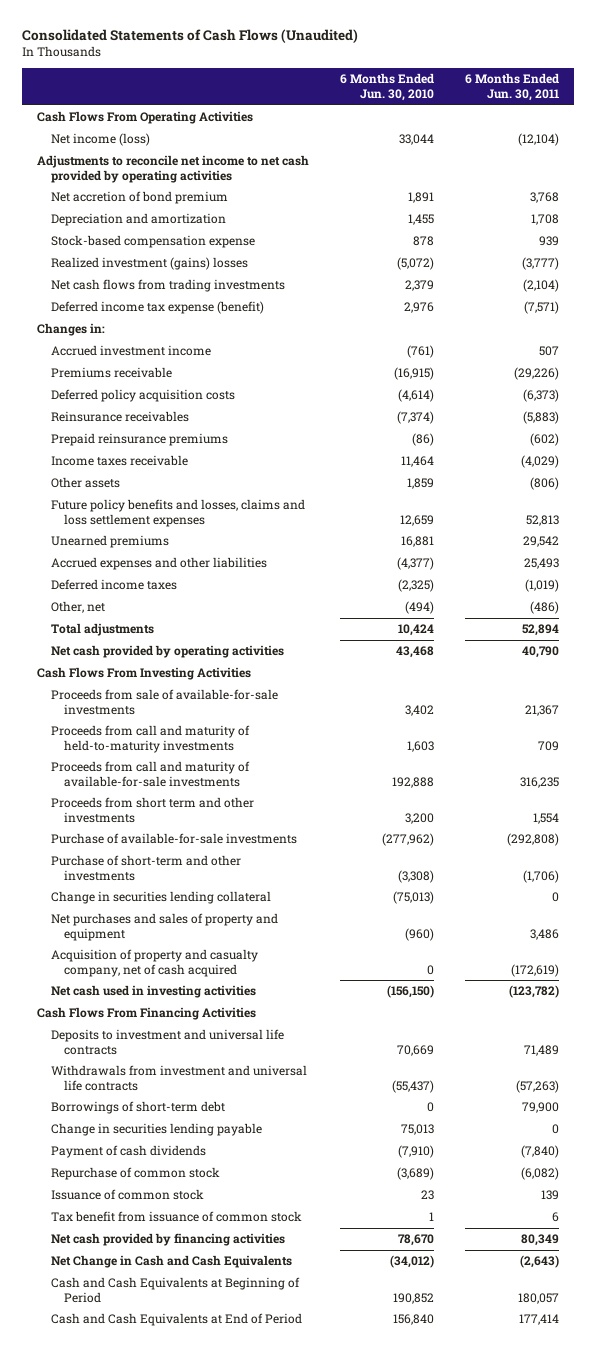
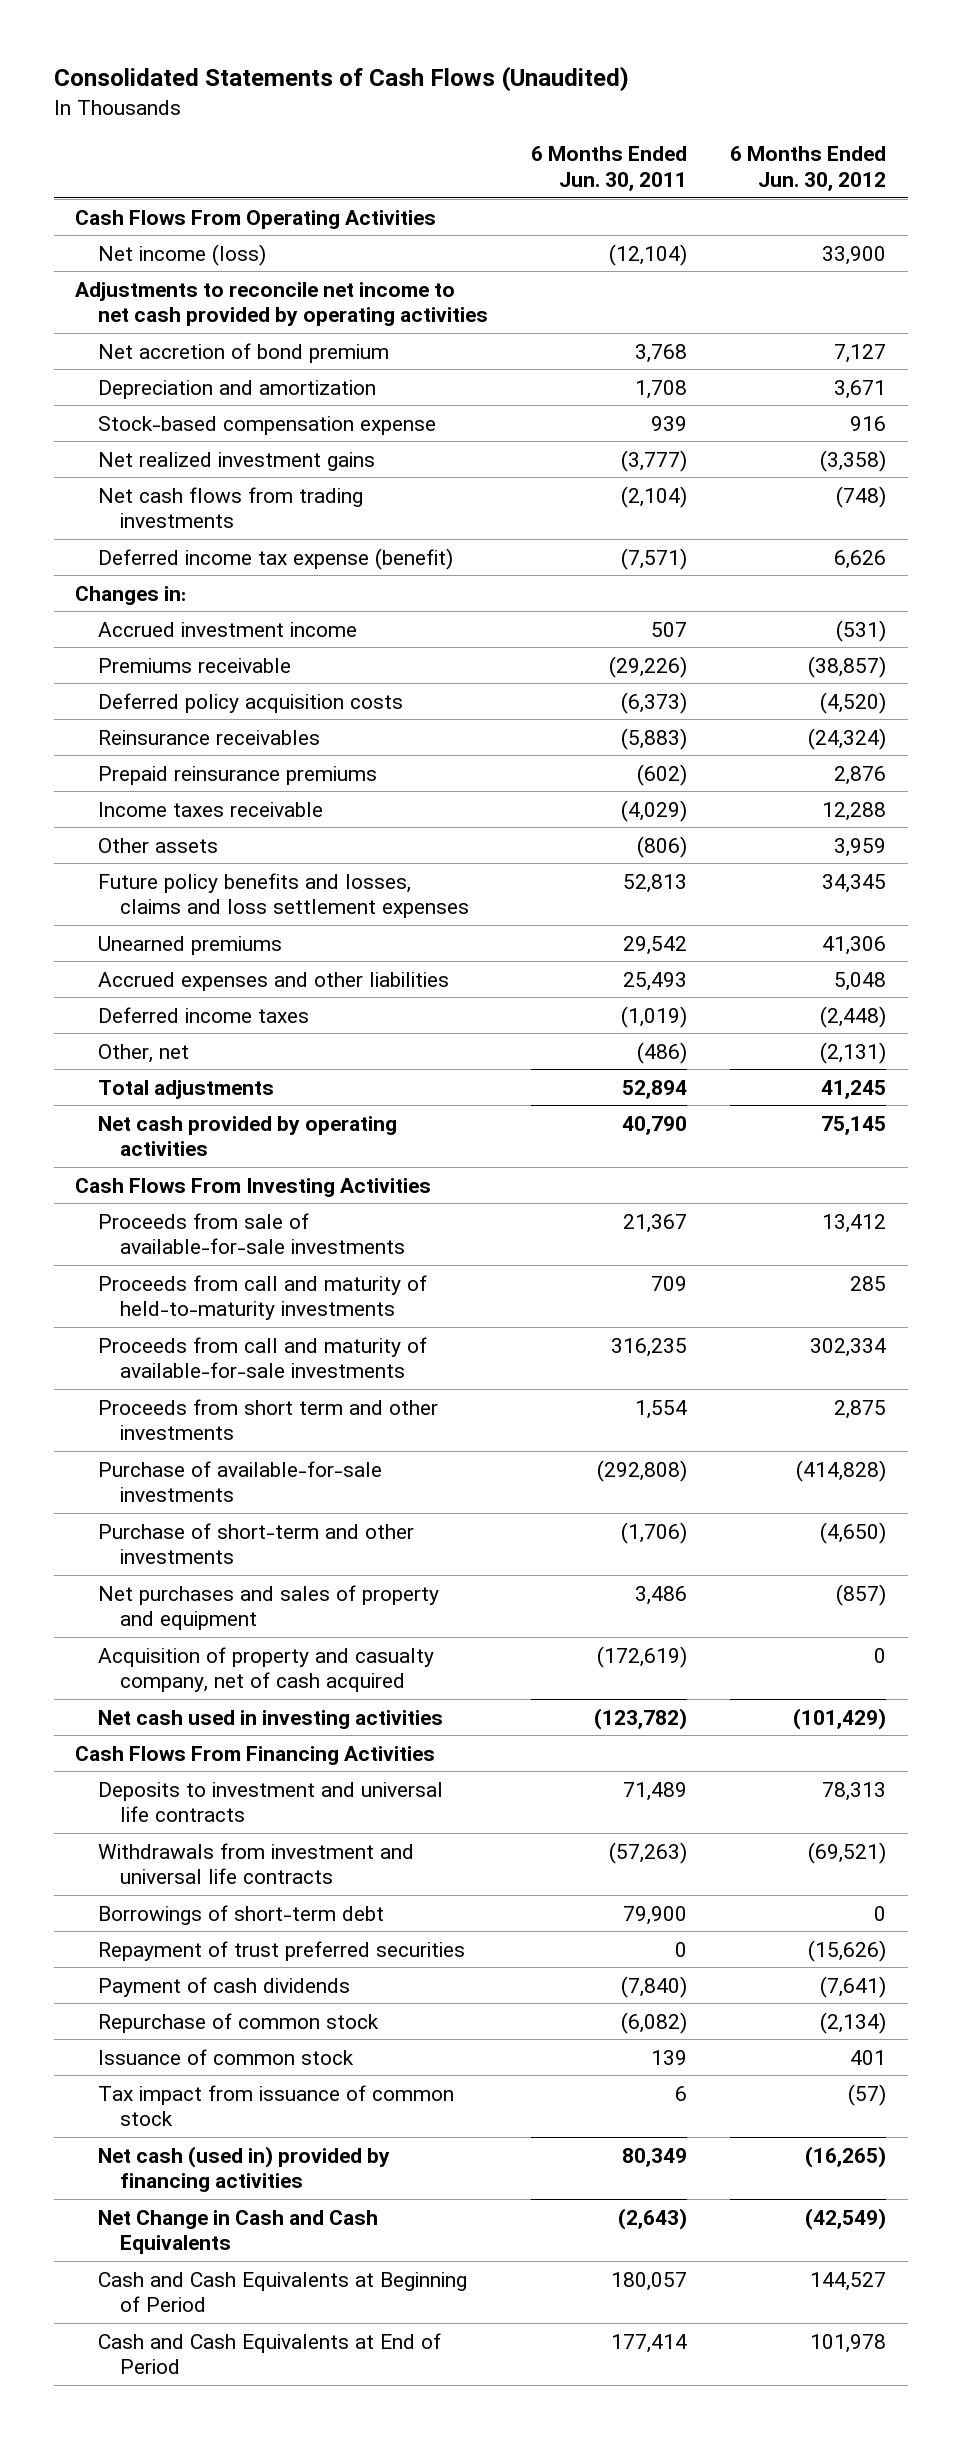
[340,73,435,101] 6 Months Ended Jun. 30, 2010 -> none
none -> [729,146,886,191] 6 Months Ended Jun. 30, 2012
[50,257,248,271] Realized investment (gains) losses -> [97,451,375,471] Net realized investment gains
[50,891,271,905] Change in securities lending collateral -> none
[50,1123,262,1137] Change in securities lending payable -> none
none -> [97,1940,465,1961] Repayment of trust preferred securities
[50,1211,302,1223] Tax benefit from issuance of common stock -> [97,2084,454,2127] Tax impact from issuance of common stock
[50,1233,285,1247] Net cash provided by financing activities -> [97,2145,390,2193] Net cash (used in) provided by financing activities

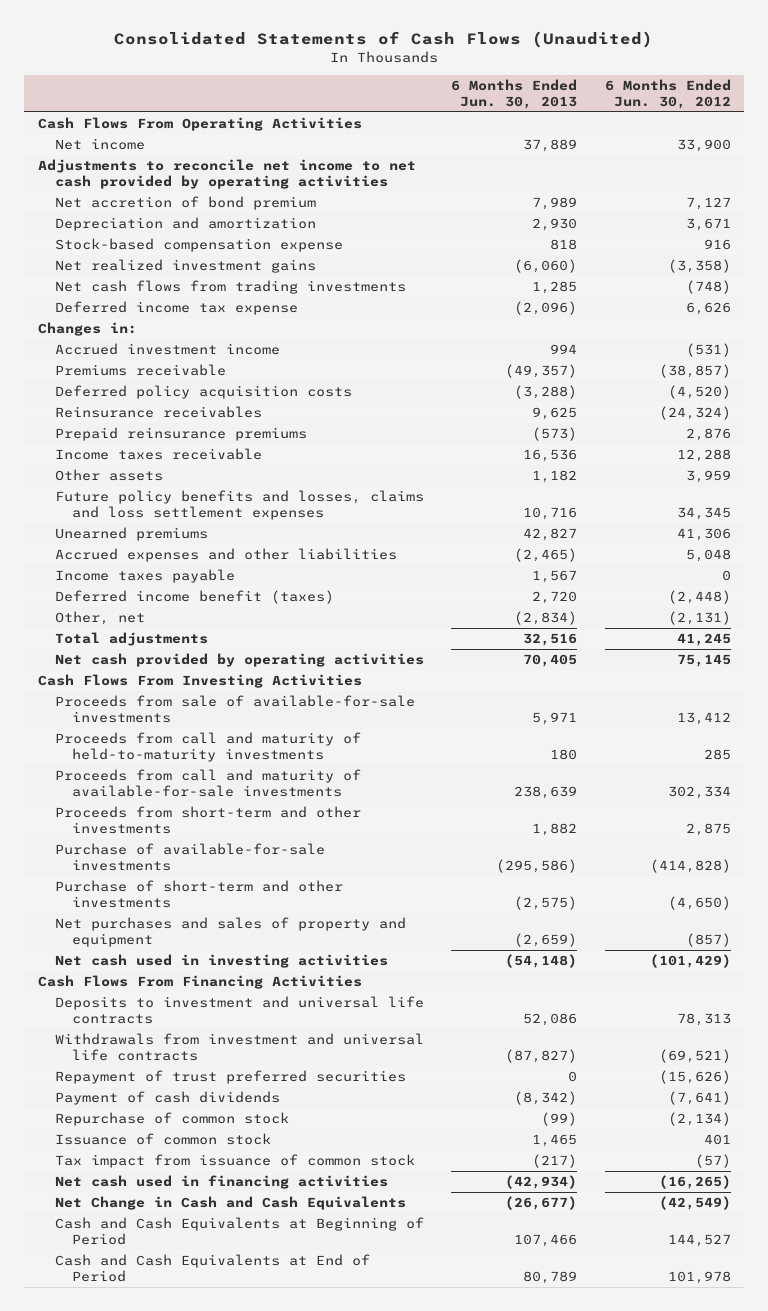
[530,146,687,191] 6 Months Ended Jun. 30, 2011 -> none
none -> [451,78,578,109] 6 Months Ended Jun. 30, 2013
[97,243,266,266] Net income (loss) -> [54,138,145,151] Net income
[97,547,453,570] Deferred income tax expense (benefit) -> [54,301,298,316] Deferred income tax expense
none -> [54,569,235,584] Income taxes payable
[97,1006,309,1023] Deferred income taxes -> [54,590,334,605] Deferred income benefit (taxes)
[97,1398,438,1441] Proceeds from short term and other investments -> [54,806,361,835] Proceeds from short-term and other investments
[97,1646,434,1693] Acquisition of property and casualty company, net of cash acquired -> none
[97,1904,384,1925] Borrowings of short-term debt -> none
[97,2145,390,2193] Net cash (used in) provided by financing activities -> [54,1175,388,1190] Net cash used in financing activities

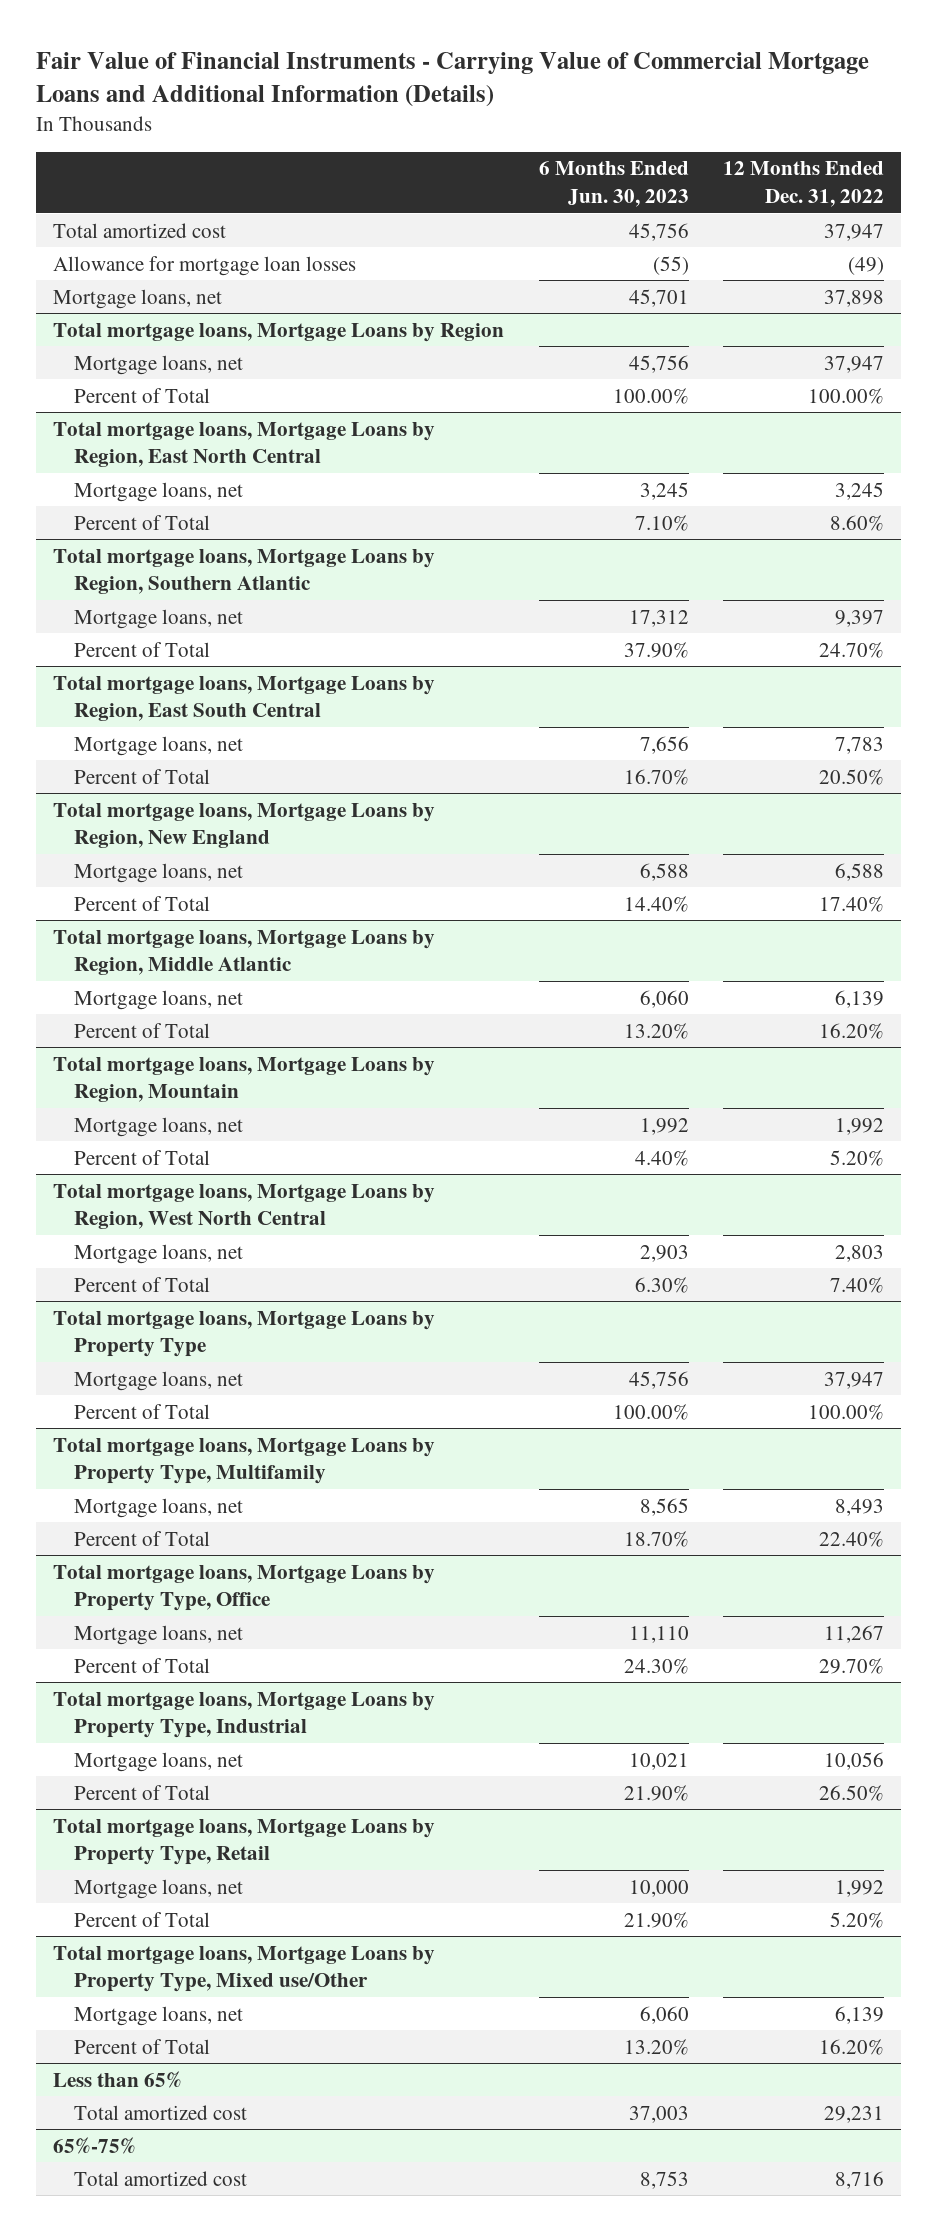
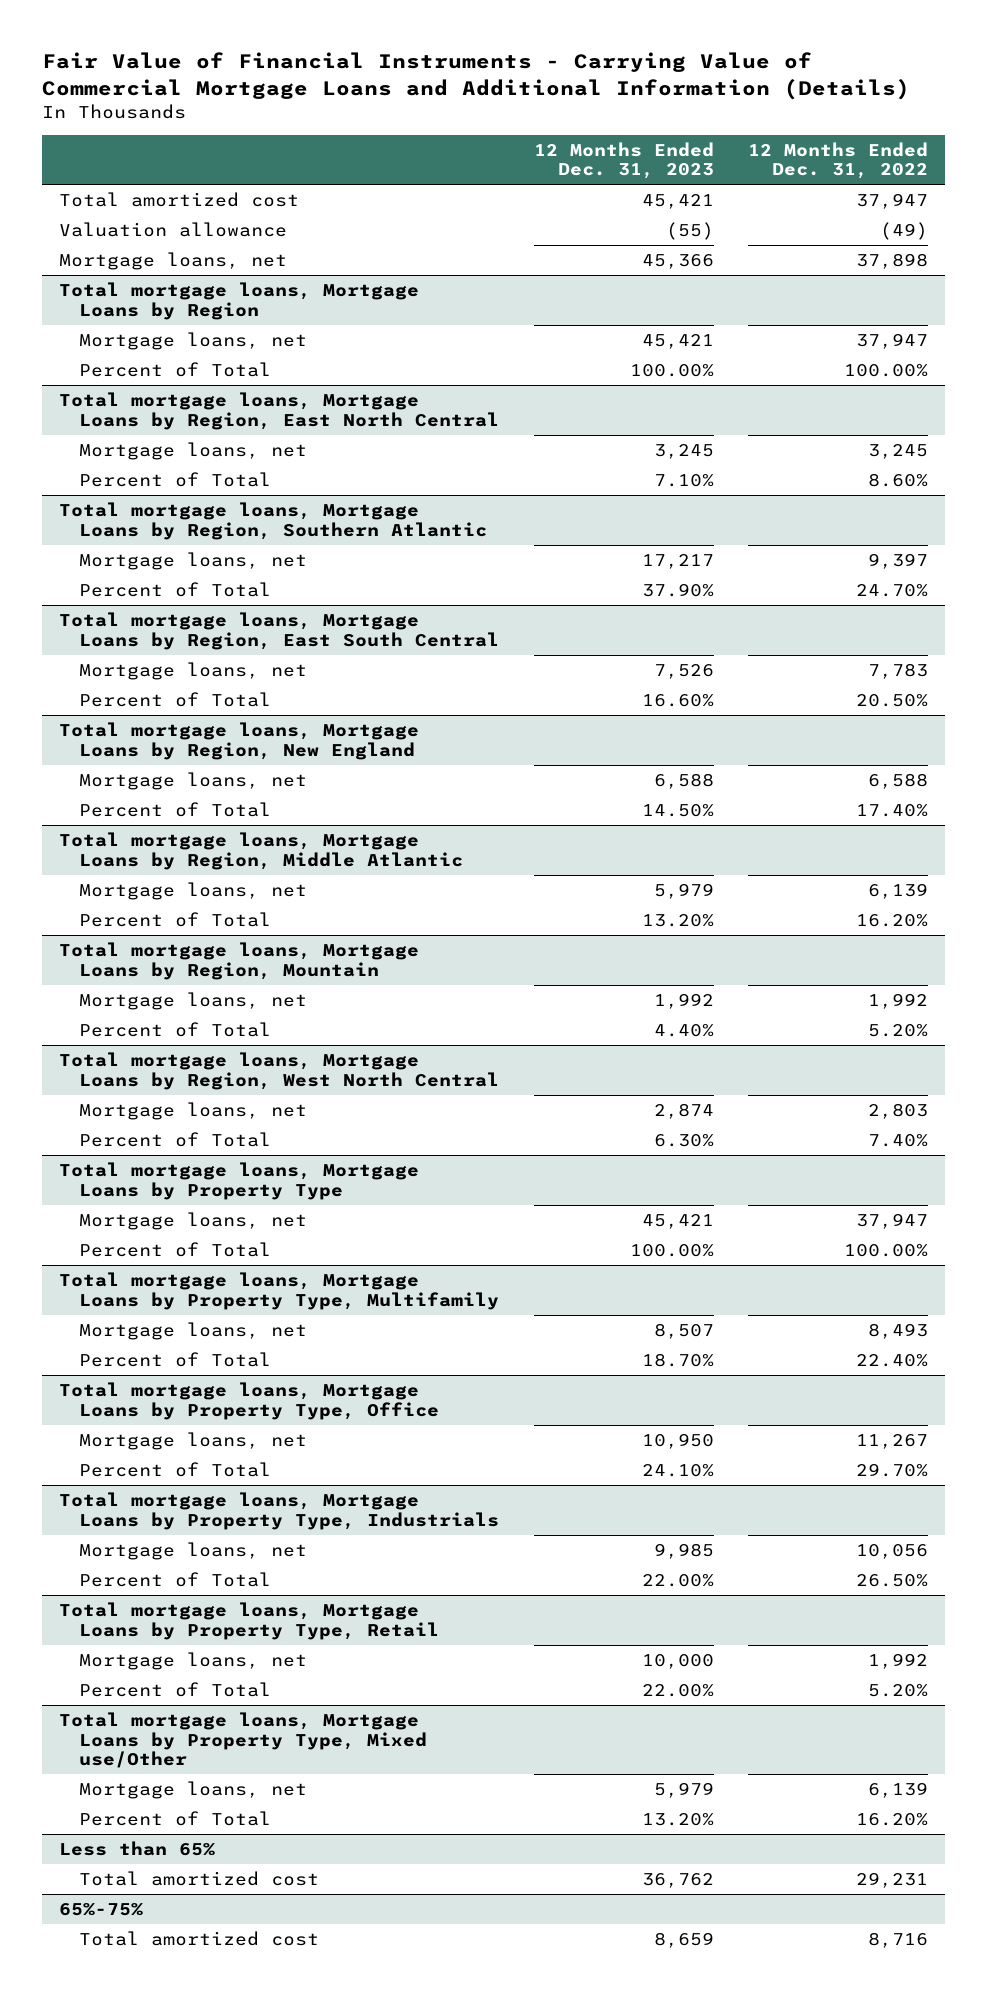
[538,161,689,207] 6 Months Ended Jun. 30, 2023 -> none
none -> [533,141,714,180] 12 Months Ended Dec. 31, 2023
[53,255,357,276] Allowance for mortgage loan losses -> [59,221,288,237] Valuation allowance
[53,1691,436,1739] Total mortgage loans, Mortgage Loans by Property Type, Industrial -> [59,1491,500,1530] Total mortgage loans, Mortgage Loans by Property Type, Industrials

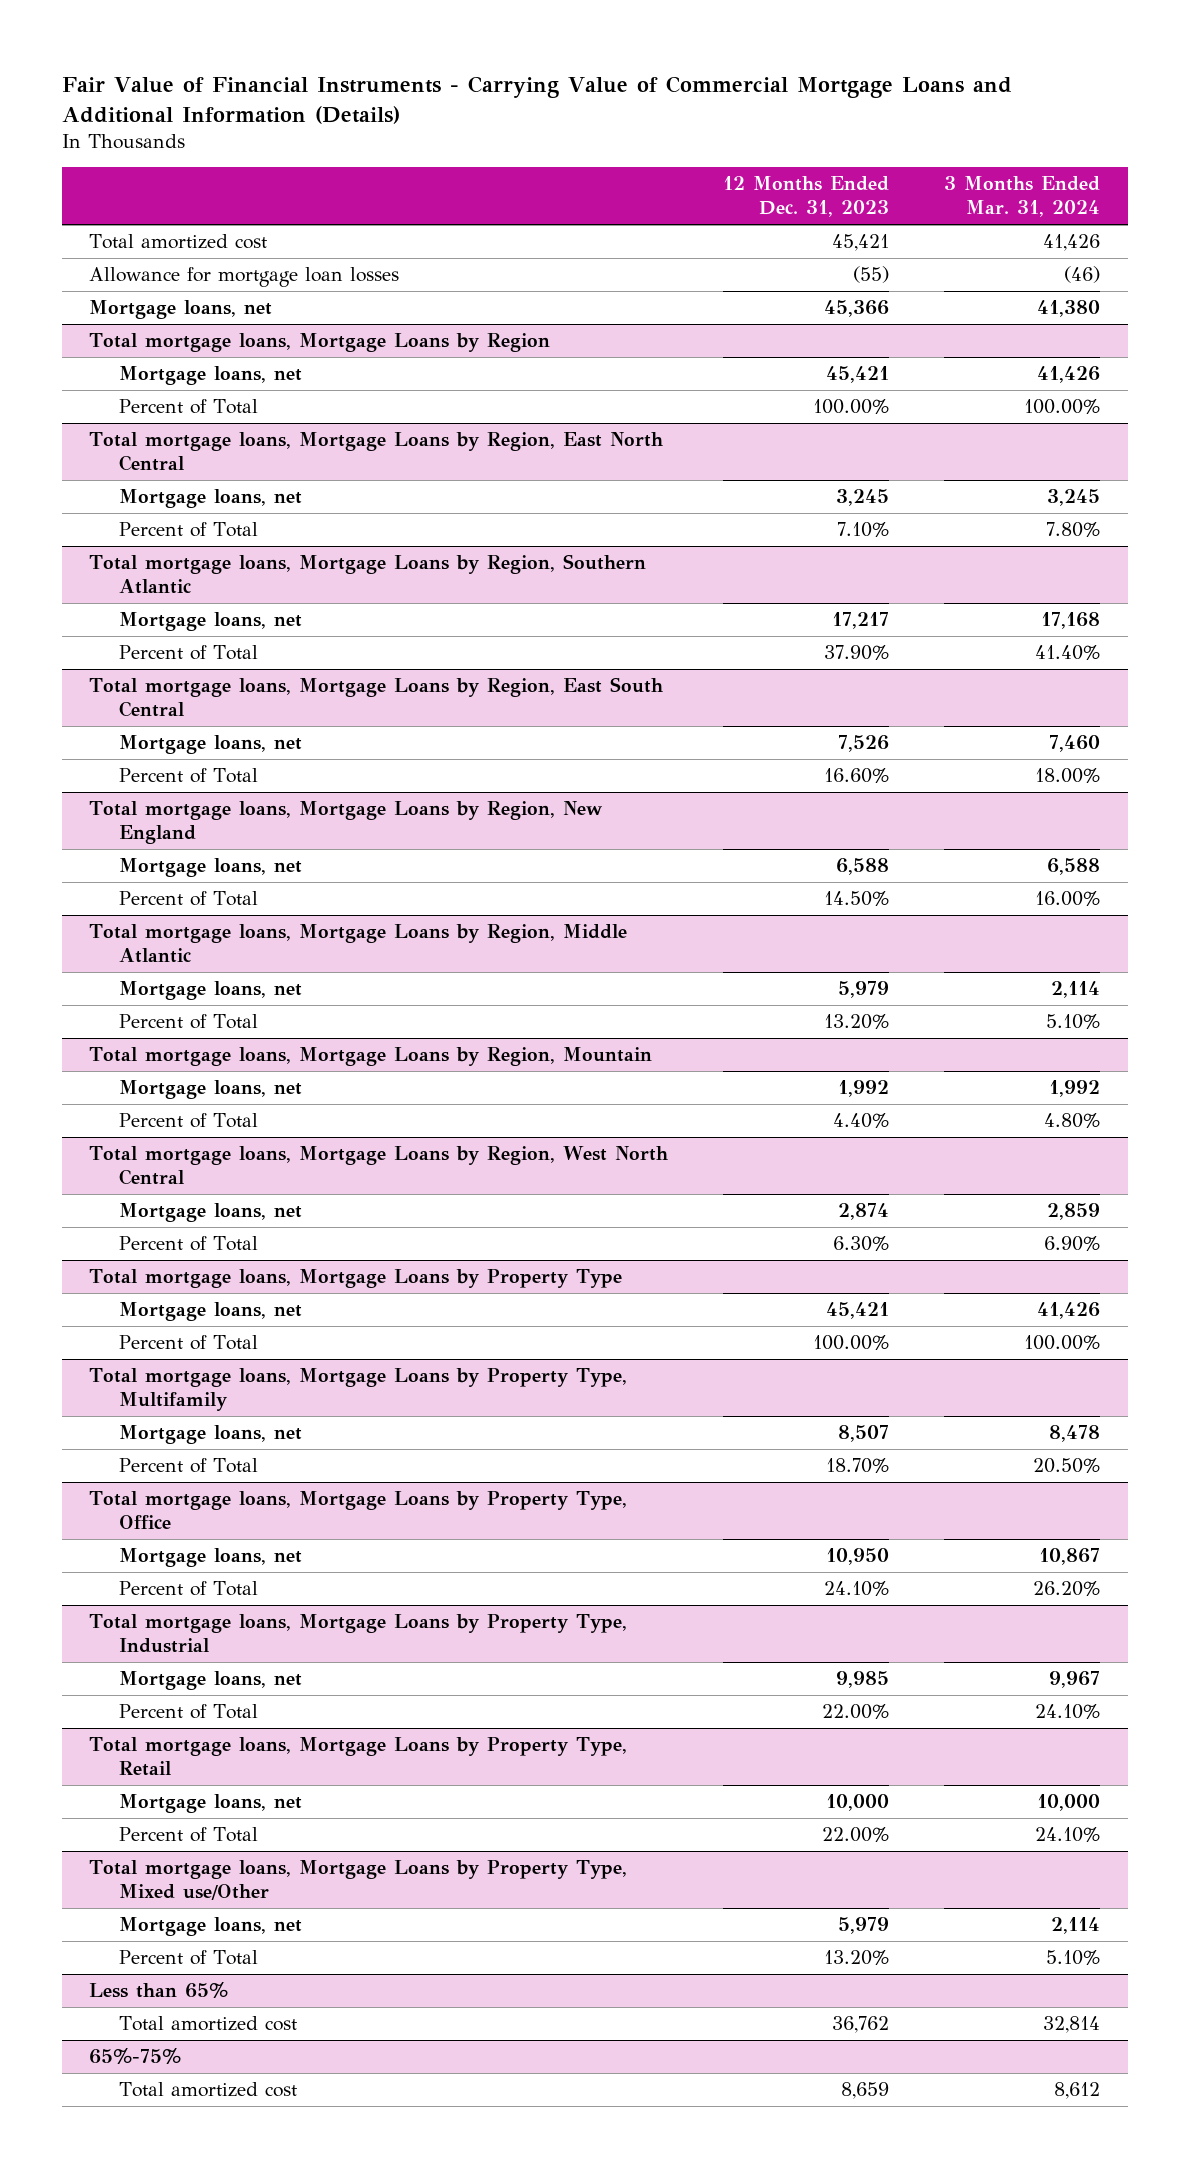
[748,141,929,180] 12 Months Ended Dec. 31, 2022 -> none
none -> [944,176,1101,218] 3 Months Ended Mar. 31, 2024
[59,221,288,237] Valuation allowance -> [89,267,400,288] Allowance for mortgage loan losses
[59,1491,500,1530] Total mortgage loans, Mortgage Loans by Property Type, Industrials -> [89,1614,628,1654] Total mortgage loans, Mortgage Loans by Property Type, Industrial

